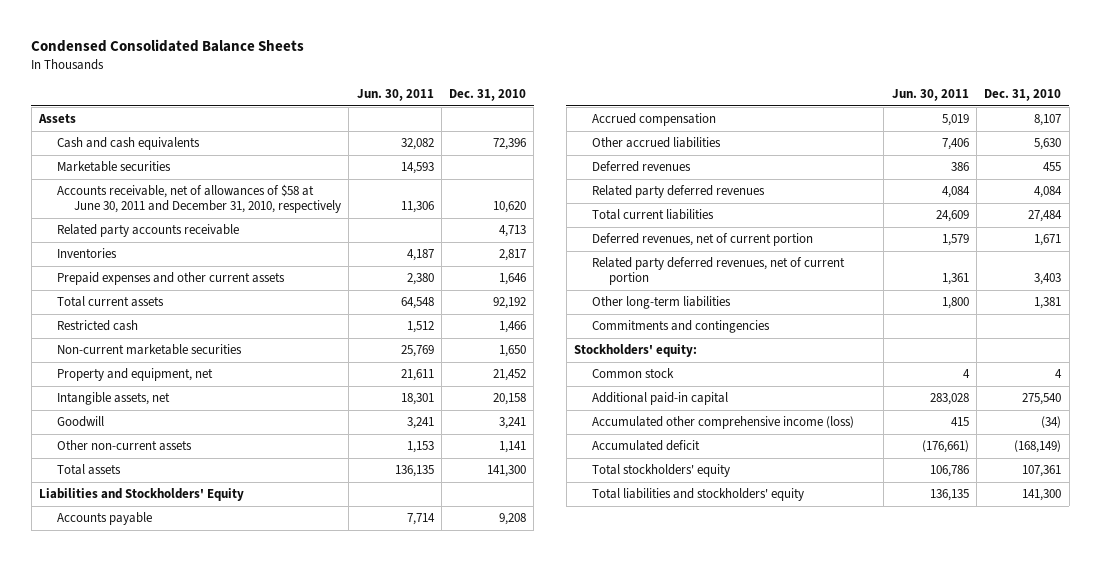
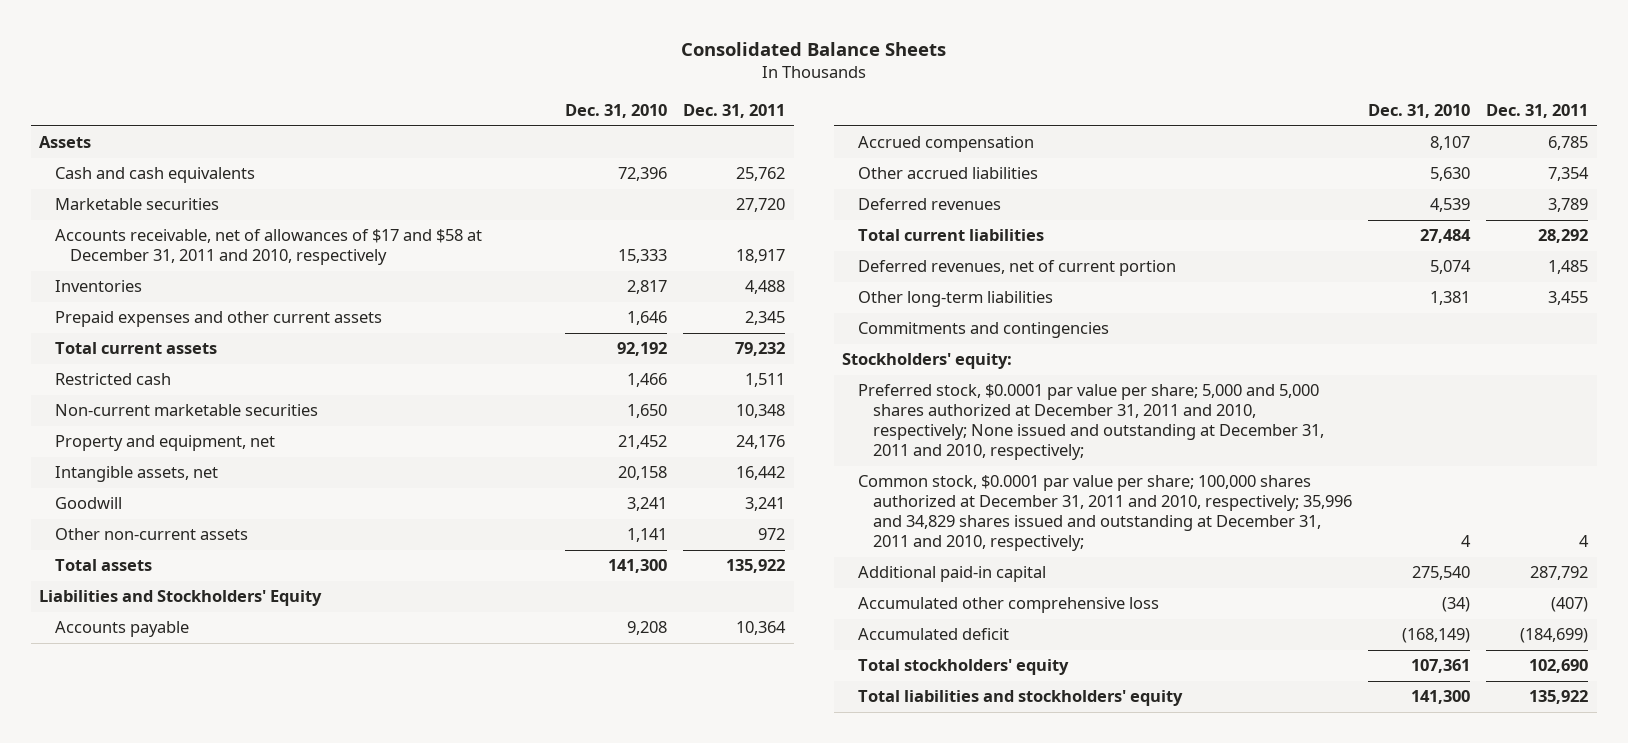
[31,39,305,53] Condensed Consolidated Balance Sheets -> [680,42,946,57] Consolidated Balance Sheets
[356,88,434,101] Jun. 30, 2011 -> none
none -> [683,104,786,119] Dec. 31, 2011
[56,224,239,238] Related party accounts receivable -> none
[56,184,342,214] Accounts receivable, net of allowances of $58 at June 30, 2011 and December 31, 2010, respectively -> [54,229,482,266] Accounts receivable, net of allowances of $17 and $58 at December 31, 2011 and 2010, respectively
[493,201,527,214] 10,620 -> [618,249,668,264] 15,333
[591,185,765,199] Related party deferred revenues -> none
[1043,162,1062,172] 455 -> [1430,198,1471,213] 4,539
[591,257,845,286] Related party deferred revenues, net of current portion -> none
[1034,234,1062,247] 1,671 -> [1430,260,1472,275] 5,074
none -> [857,384,1324,460] Preferred stock, $0.0001 par value per share; 5,000 and 5,000 shares authorized at December 31, 2011 and 2010, respectively; None issued and outstanding at December 31, 2011 and 2010, respectively;
[591,368,674,379] Common stock -> [857,475,1352,551] Common stock, $0.0001 par value per share; 100,000 shares authorized at December 31, 2011 and 2010, respectively; 35,996 and 34,829 shares issued and outstanding at December 31, 2011 and 2010, respectively;
[591,416,854,430] Accumulated other comprehensive income (loss) -> [857,597,1159,614] Accumulated other comprehensive loss

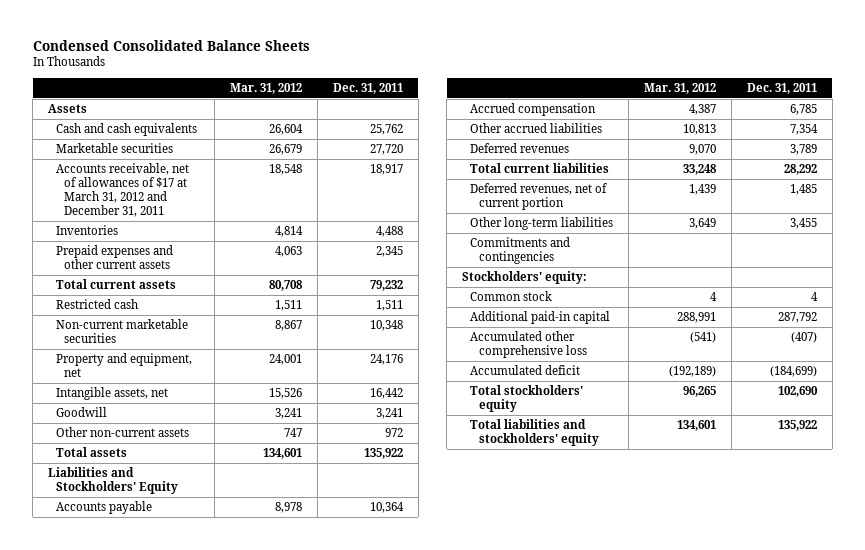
[680,42,946,57] Consolidated Balance Sheets -> [32,39,310,51] Condensed Consolidated Balance Sheets
[565,104,668,119] Dec. 31, 2010 -> none
none -> [229,82,302,94] Mar. 31, 2012
[54,229,482,266] Accounts receivable, net of allowances of $17 and $58 at December 31, 2011 and 2010, respectively -> [56,163,190,218] Accounts receivable, net of allowances of $17 at March 31, 2012 and December 31, 2011
[857,384,1324,460] Preferred stock, $0.0001 par value per share; 5,000 and 5,000 shares authorized at December 31, 2011 and 2010, respectively; None issued and outstanding at December 31, 2011 and 2010, respectively; -> none
[857,475,1352,551] Common stock, $0.0001 par value per share; 100,000 shares authorized at December 31, 2011 and 2010, respectively; 35,996 and 34,829 shares issued and outstanding at December 31, 2011 and 2010, respectively; -> [470,291,553,302] Common stock

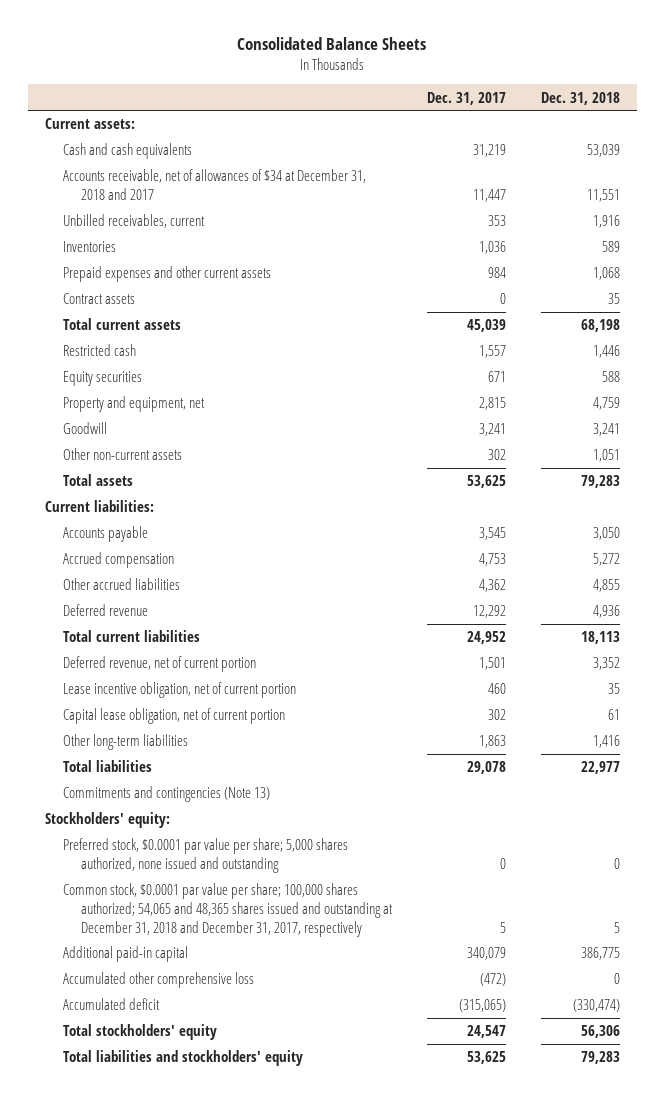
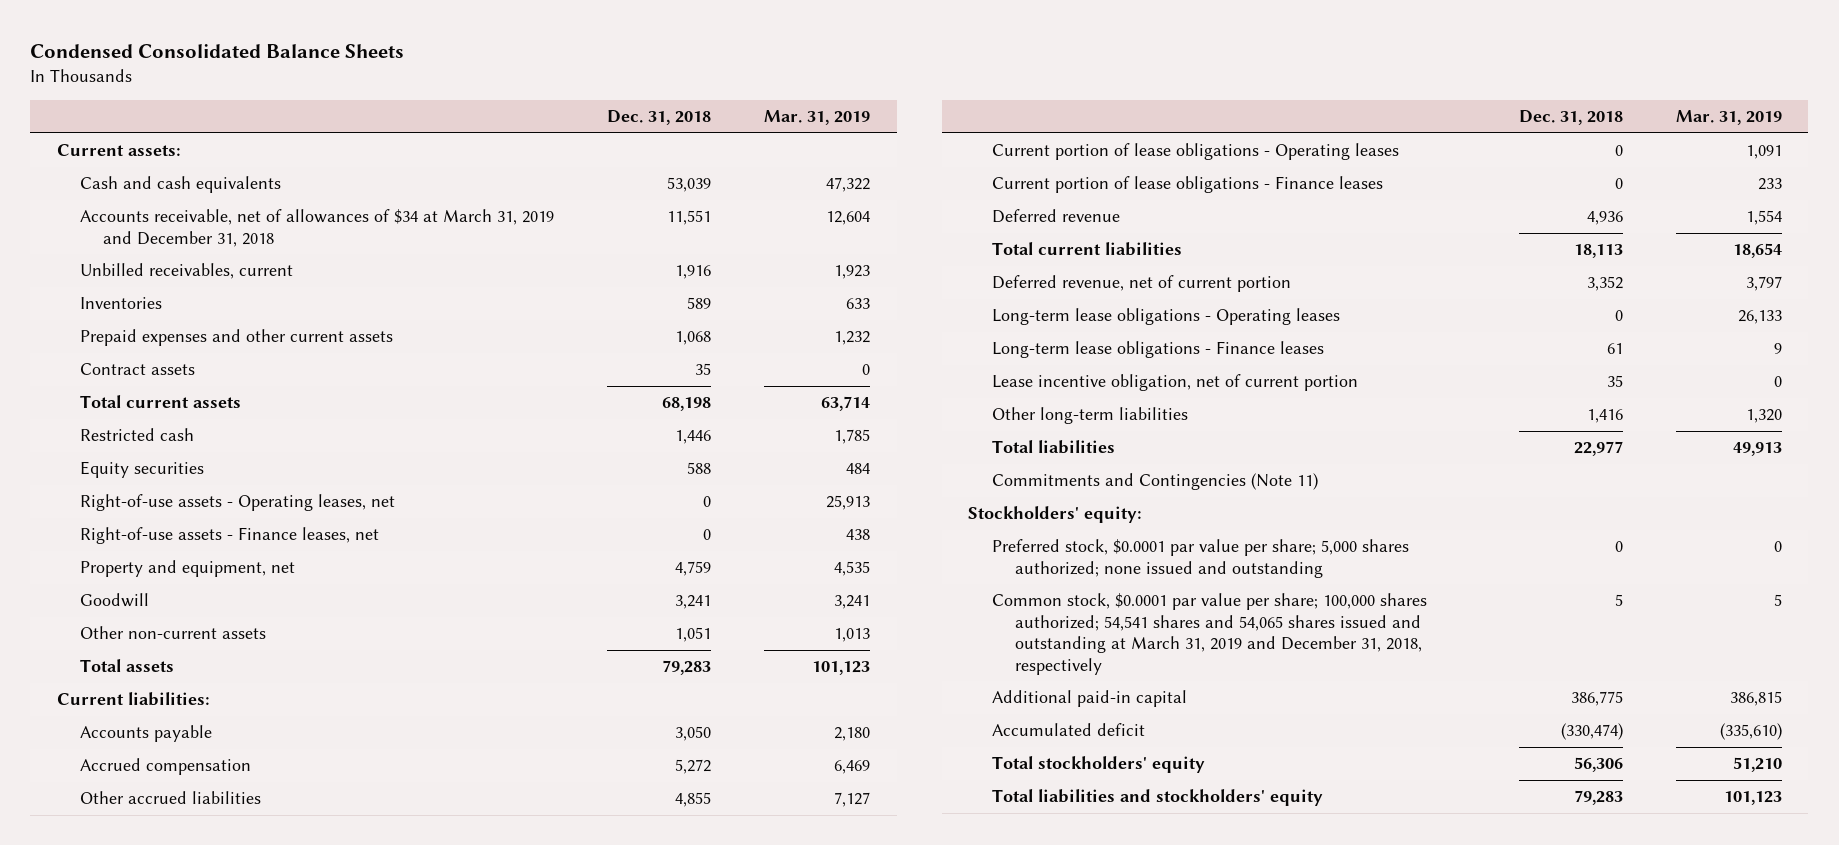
[237,37,427,51] Consolidated Balance Sheets -> [30,44,405,59] Condensed Consolidated Balance Sheets
[427,91,507,105] Dec. 31, 2017 -> none
none -> [764,110,871,126] Mar. 31, 2019
[63,169,367,200] Accounts receivable, net of allowances of $34 at December 31, 2018 and 2017 -> [79,209,554,247] Accounts receivable, net of allowances of $34 at March 31, 2019 and December 31, 2018
none -> [79,494,395,512] Right-of-use assets - Operating leases, net
none -> [79,527,379,545] Right-of-use assets - Finance leases, net
none -> [991,143,1399,161] Current portion of lease obligations - Operating leases
none -> [991,176,1383,194] Current portion of lease obligations - Finance leases
none -> [991,308,1340,326] Long-term lease obligations - Operating leases
none -> [991,341,1324,359] Long-term lease obligations - Finance leases
[63,708,286,725] Capital lease obligation, net of current portion -> none
[63,786,271,803] Commitments and contingencies (Note 13) -> [991,473,1318,491] Commitments and Contingencies (Note 11)
[63,838,349,873] Preferred stock, $0.0001 par value per share; 5,000 shares authorized, none issued and outstanding -> [991,539,1409,578] Preferred stock, $0.0001 par value per share; 5,000 shares authorized; none issued and outstanding
[63,883,394,937] Common stock, $0.0001 par value per share; 100,000 shares authorized; 54,065 and 48,365 shares issued and outstanding at December 31, 2018 and December 31, 2017, respectively -> [991,593,1427,675] Common stock, $0.0001 par value per share; 100,000 shares authorized; 54,541 shares and 54,065 shares issued and outstanding at March 31, 2019 and December 31, 2018, respectively
[63,972,255,989] Accumulated other comprehensive loss -> none

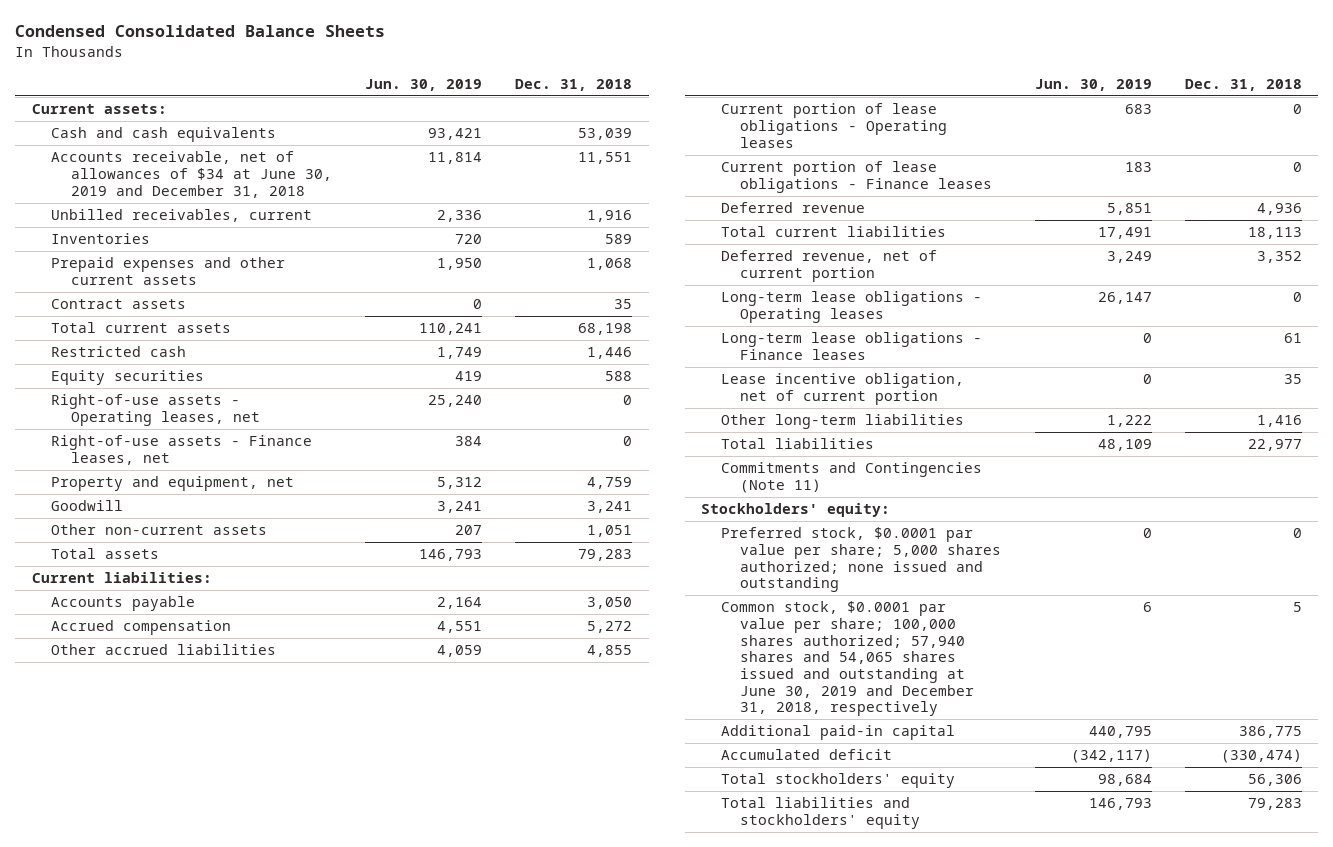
[764,110,871,126] Mar. 31, 2019 -> none
none -> [364,78,482,91] Jun. 30, 2019
[79,209,554,247] Accounts receivable, net of allowances of $34 at March 31, 2019 and December 31, 2018 -> [51,151,332,198] Accounts receivable, net of allowances of $34 at June 30, 2019 and December 31, 2018
[991,593,1427,675] Common stock, $0.0001 par value per share; 100,000 shares authorized; 54,541 shares and 54,065 shares issued and outstanding at March 31, 2019 and December 31, 2018, respectively -> [720,601,975,717] Common stock, $0.0001 par value per share; 100,000 shares authorized; 57,940 shares and 54,065 shares issued and outstanding at June 30, 2019 and December 31, 2018, respectively

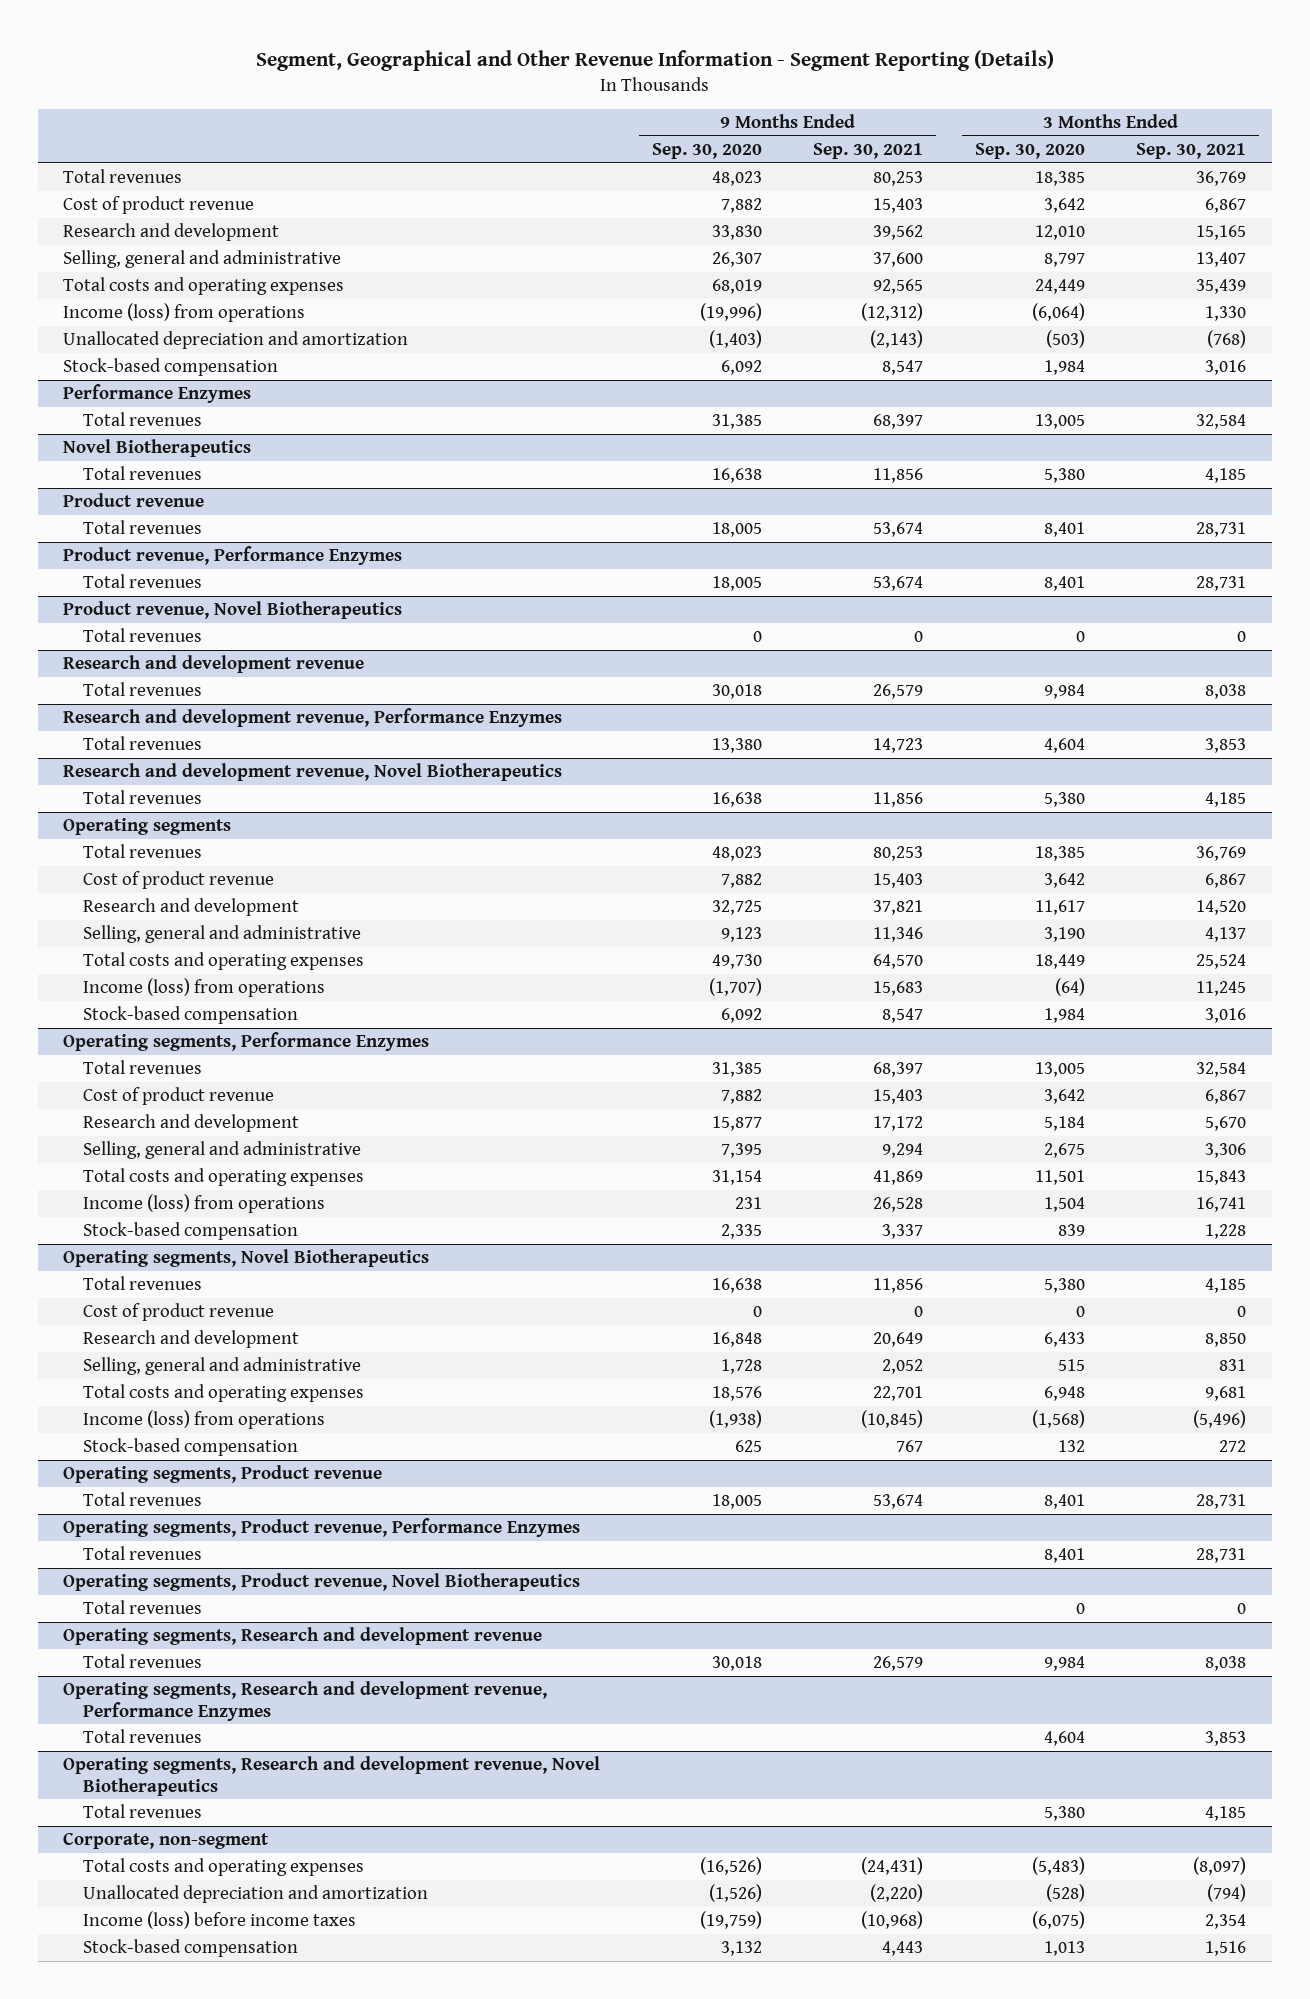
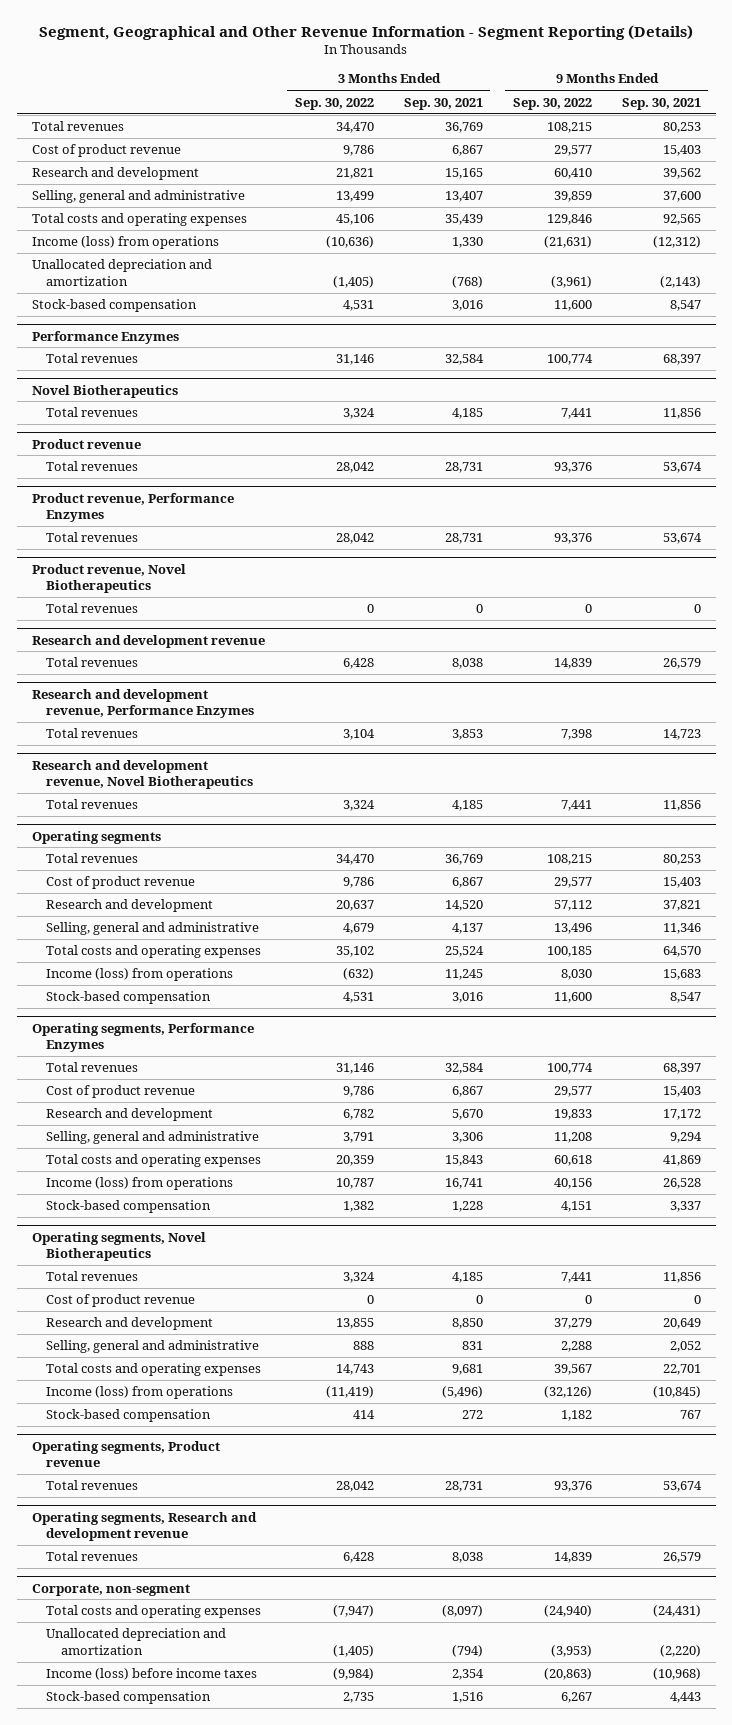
[651,143,762,160] Sep. 30, 2020 -> none
[974,143,1085,160] Sep. 30, 2020 -> none
none -> [294,97,374,110] Sep. 30, 2022
none -> [512,97,592,110] Sep. 30, 2022
[63,1518,581,1538] Operating segments, Product revenue, Performance Enzymes -> none
[83,1546,203,1561] Total revenues -> none
[63,1573,581,1592] Operating segments, Product revenue, Novel Biotherapeutics -> none
[83,1600,203,1615] Total revenues -> none
[63,1681,548,1721] Operating segments, Research and development revenue, Performance Enzymes -> none
[83,1729,203,1744] Total revenues -> none
[63,1756,601,1796] Operating segments, Research and development revenue, Novel Biotherapeutics -> none
[83,1804,203,1819] Total revenues -> none

